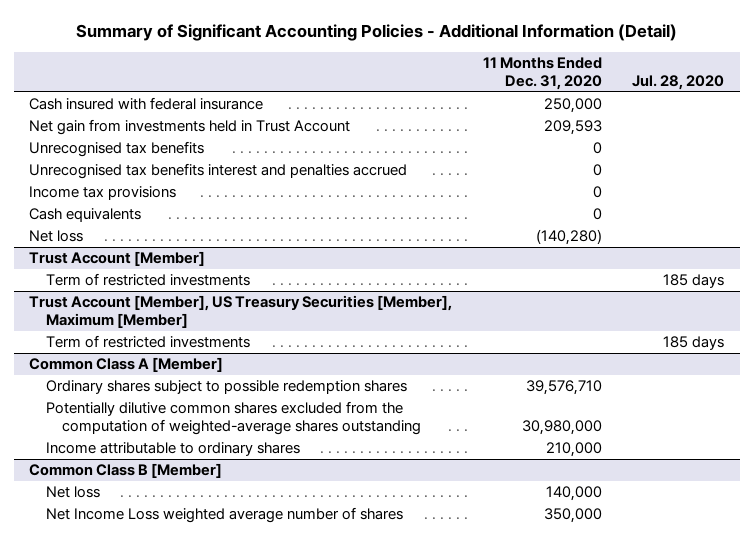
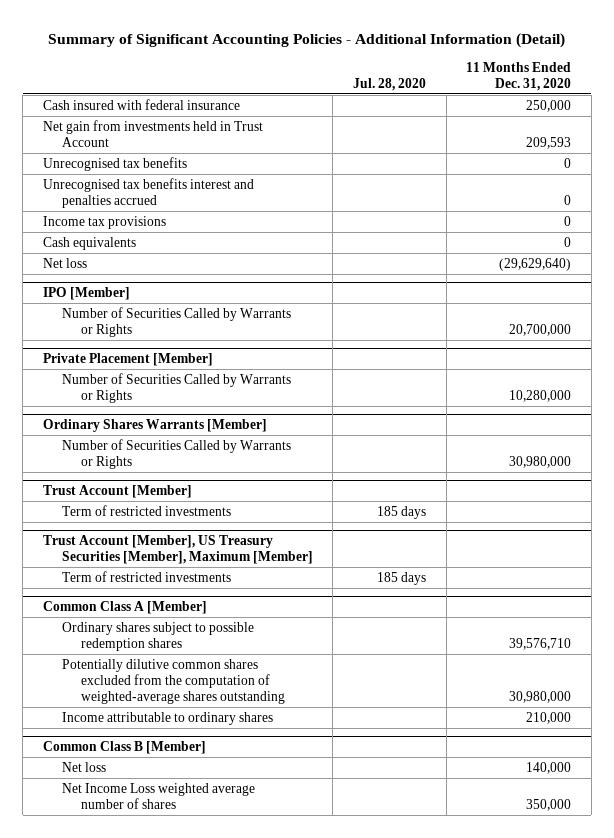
[535,229,602,246] (140,280) -> [499,257,572,271] (29,629,640)
none -> [42,286,130,300] IPO [Member]
none -> [61,306,291,337] Number of Securities Called by Warrants or Rights
none -> [42,352,213,366] Private Placement [Member]
none -> [61,372,291,403] Number of Securities Called by Warrants or Rights
none -> [42,418,267,432] Ordinary Shares Warrants [Member]
none -> [61,438,291,469] Number of Securities Called by Warrants or Rights

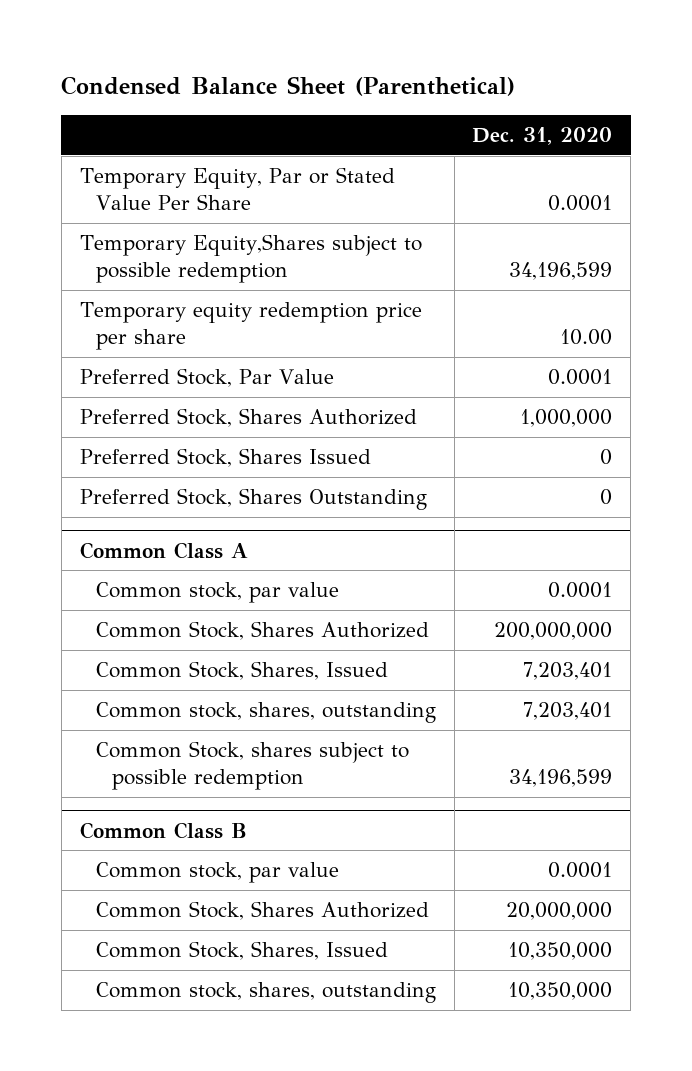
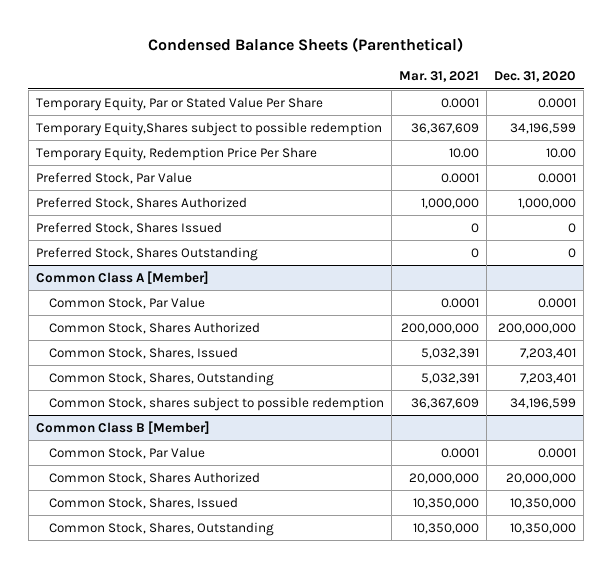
[61,75,516,96] Condensed Balance Sheet (Parenthetical) -> [147,36,463,52] Condensed Balance Sheets (Parenthetical)
none -> [398,71,479,83] Mar. 31, 2021
[79,302,422,351] Temporary equity redemption price per share -> [35,147,317,162] Temporary Equity, Redemption Price Per Share
[79,541,248,559] Common Class A -> [35,271,209,285] Common Class A [Member]
[95,582,339,604] Common stock, par value -> [48,297,205,310] Common Stock, Par Value
[95,702,436,724] Common stock, shares, outstanding -> [48,372,274,387] Common Stock, Shares, Outstanding
[79,821,247,839] Common Class B -> [35,421,210,435] Common Class B [Member]
[95,862,339,884] Common stock, par value -> [48,447,205,460] Common Stock, Par Value
[95,982,436,1004] Common stock, shares, outstanding -> [48,522,274,537] Common Stock, Shares, Outstanding

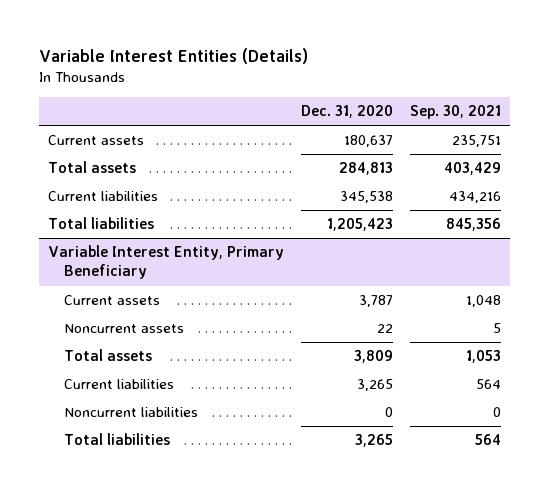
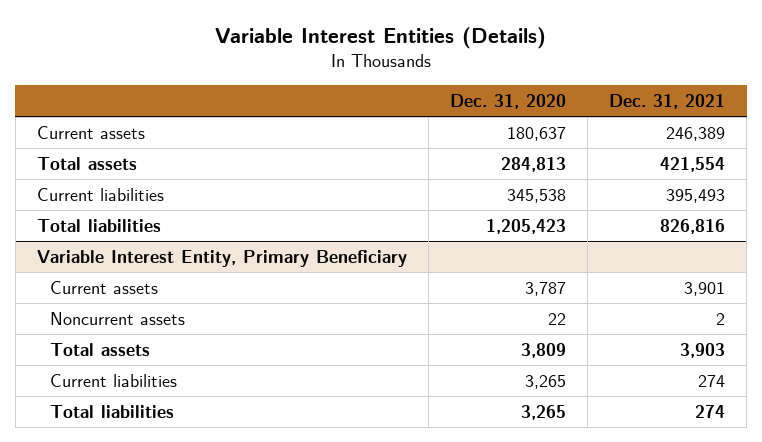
[410,105,502,120] Sep. 30, 2021 -> none
none -> [609,93,726,109] Dec. 31, 2021
[63,407,198,418] Noncurrent liabilities -> none

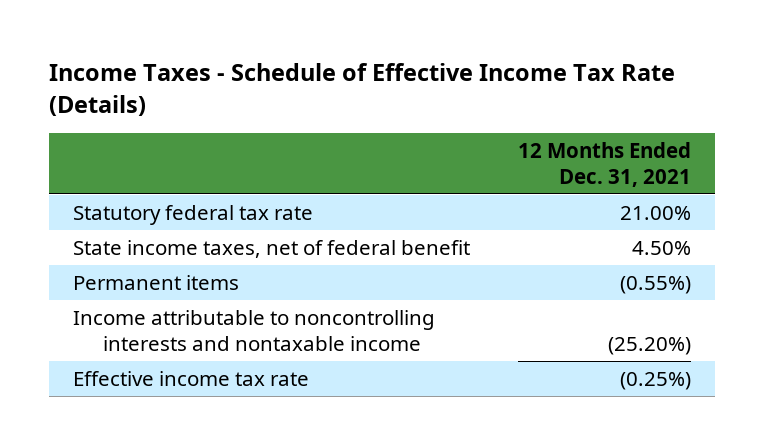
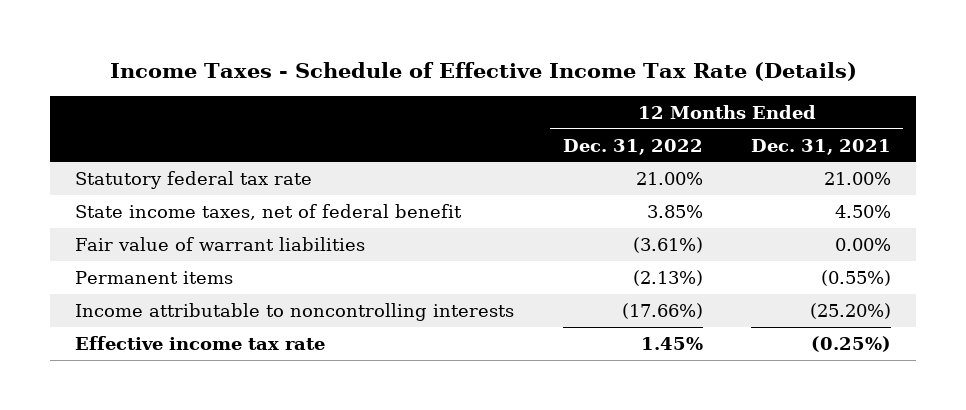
none -> [562,138,703,155] Dec. 31, 2022
none -> [74,236,365,251] Fair value of warrant liabilities
[73,309,436,351] Income attributable to noncontrolling interests and nontaxable income -> [74,302,514,321] Income attributable to noncontrolling interests

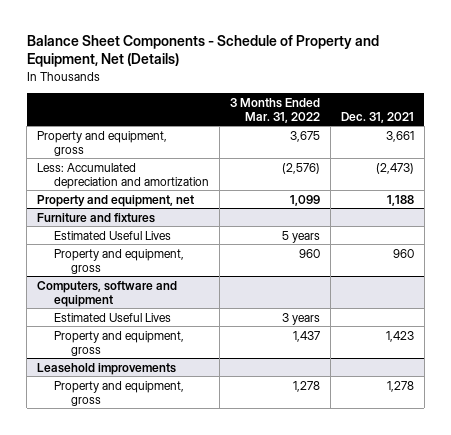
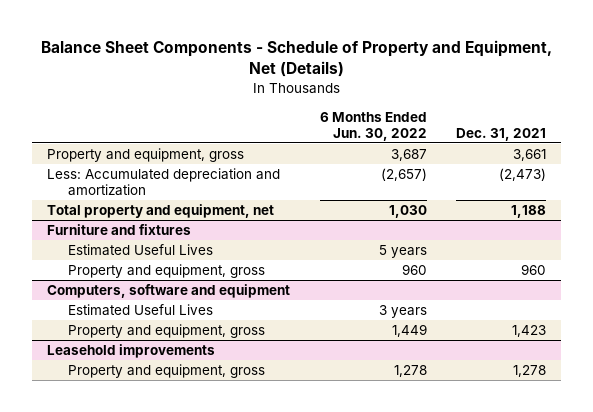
[229,97,320,123] 3 Months Ended Mar. 31, 2022 -> none
none -> [319,111,427,141] 6 Months Ended Jun. 30, 2022
[37,194,195,207] Property and equipment, net -> [46,204,274,219] Total property and equipment, net

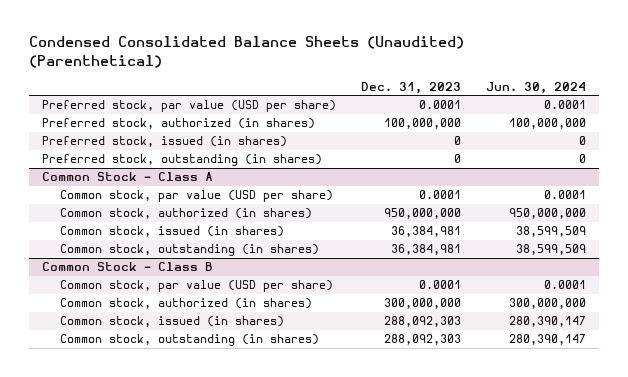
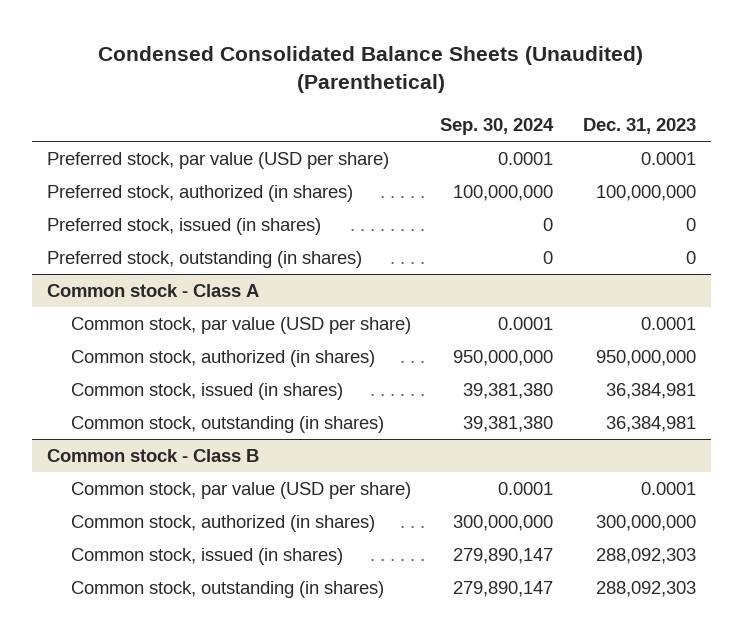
[486,81,587,94] Jun. 30, 2024 -> none
none -> [440,117,555,135] Sep. 30, 2024
[41,172,213,182] Common Stock - Class A -> [47,283,260,297] Common stock - Class A
[41,262,213,272] Common Stock - Class B -> [47,448,260,462] Common stock - Class B

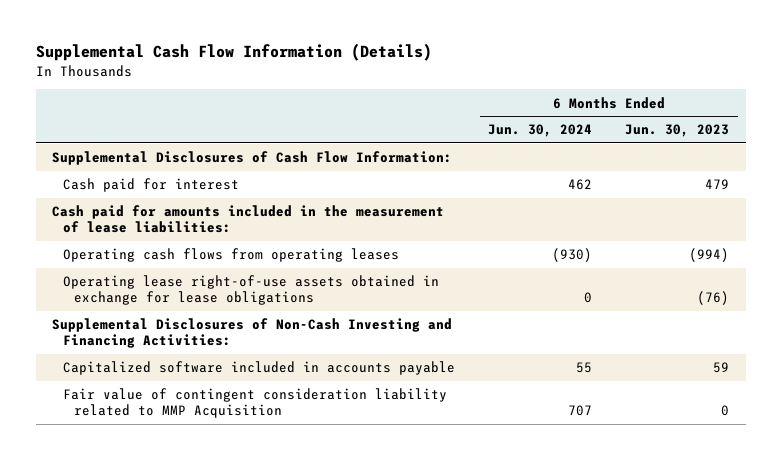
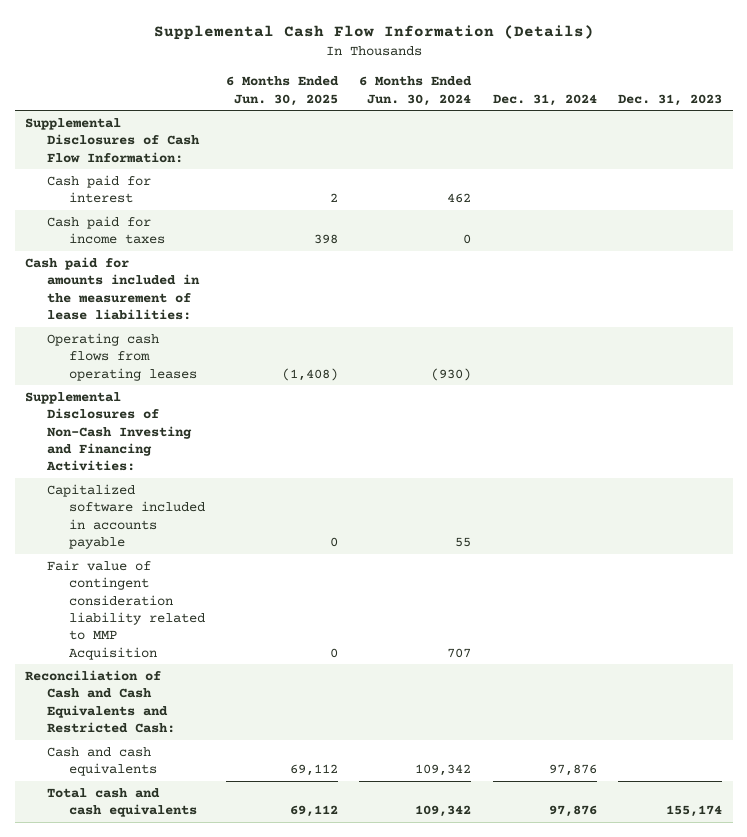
[625,124,730,138] Jun. 30, 2023 -> none
none -> [225,76,339,106] 6 Months Ended Jun. 30, 2025
none -> [492,93,597,106] Dec. 31, 2024
none -> [617,93,722,106] Dec. 31, 2023
none -> [46,215,165,245] Cash paid for income taxes
[63,275,440,306] Operating lease right-of-use assets obtained in exchange for lease obligations -> none
none -> [25,669,175,734] Reconciliation of Cash and Cash Equivalents and Restricted Cash:
none -> [46,746,157,777] Cash and cash equivalents
none -> [46,787,197,818] Total cash and cash equivalents

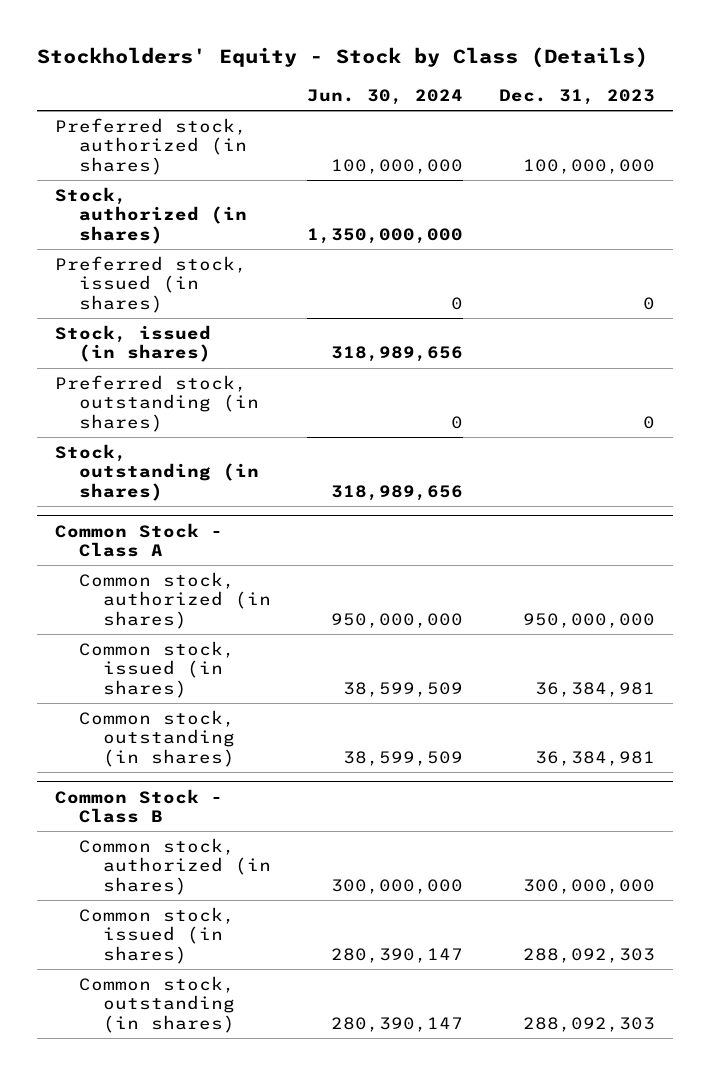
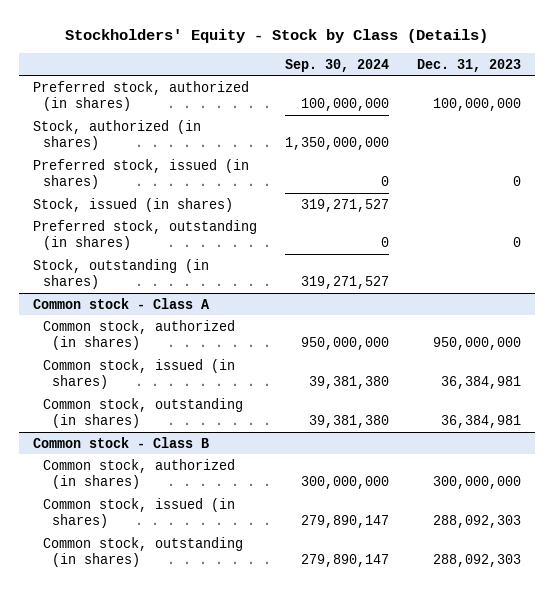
[307,88,464,105] Jun. 30, 2024 -> none
none -> [284,58,389,72] Sep. 30, 2024
[55,522,224,558] Common Stock - Class A -> [32,297,210,309] Common stock - Class A
[55,788,224,824] Common Stock - Class B -> [32,436,209,448] Common stock - Class B

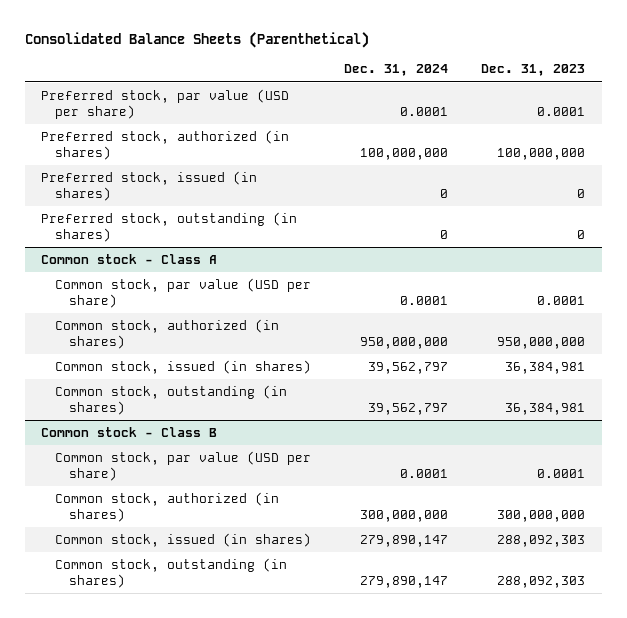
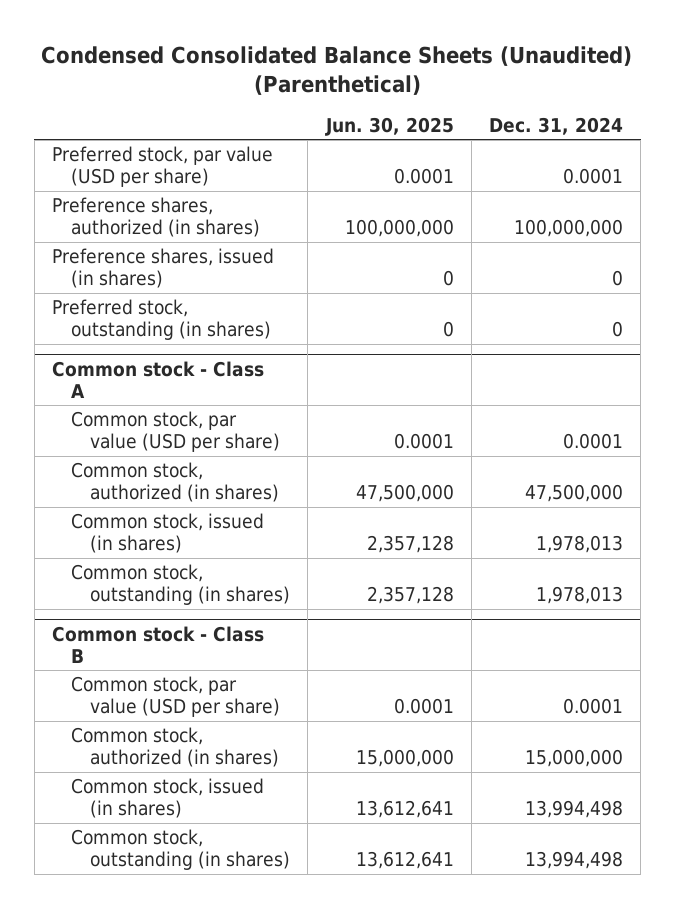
[24,32,369,49] Consolidated Balance Sheets (Parenthetical) -> [41,46,633,96] Condensed Consolidated Balance Sheets (Unaudited) (Parenthetical)
[481,64,586,77] Dec. 31, 2023 -> none
none -> [324,116,454,136] Jun. 30, 2025
[41,130,290,160] Preferred stock, authorized (in shares) -> [51,197,261,238] Preference shares, authorized (in shares)
[41,171,258,201] Preferred stock, issued (in shares) -> [51,248,274,289] Preference shares, issued (in shares)
[360,336,449,349] 950,000,000 -> [524,484,623,503] 47,500,000
[368,362,449,375] 39,562,797 -> [535,535,623,554] 1,978,013
[368,402,449,415] 39,562,797 -> [535,586,623,605] 1,978,013
[360,509,449,522] 300,000,000 -> [524,749,623,768] 15,000,000
[360,535,449,548] 279,890,147 -> [524,800,623,819] 13,994,498
[360,575,449,588] 279,890,147 -> [524,851,623,870] 13,994,498

